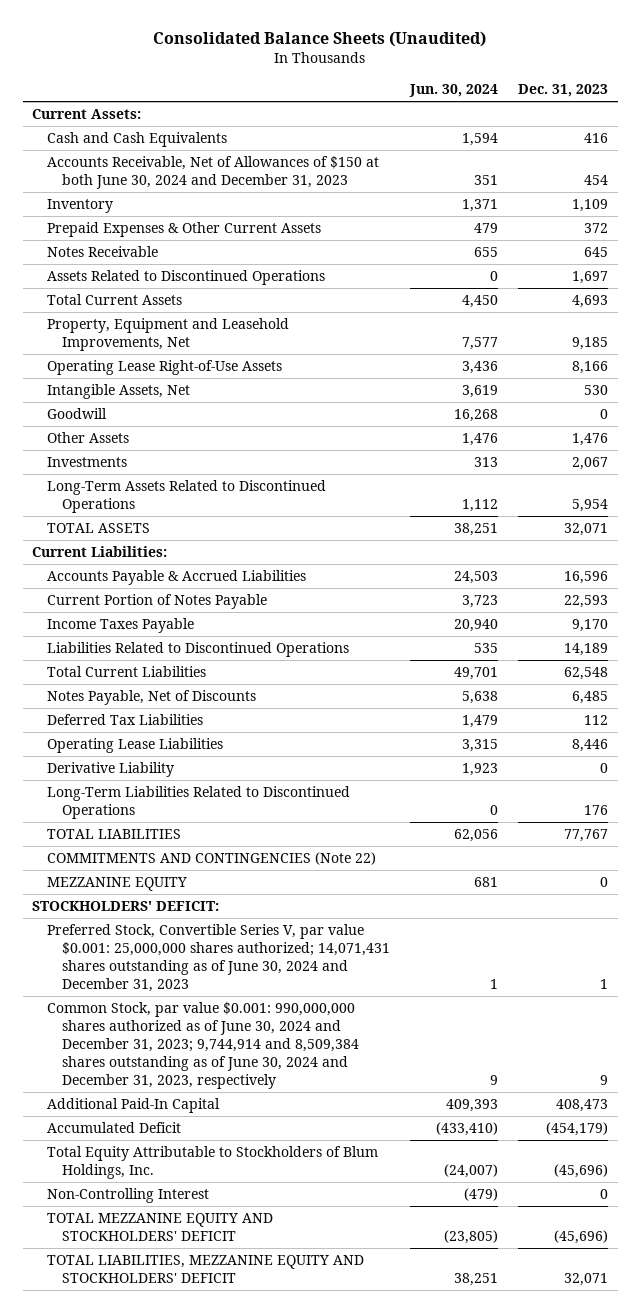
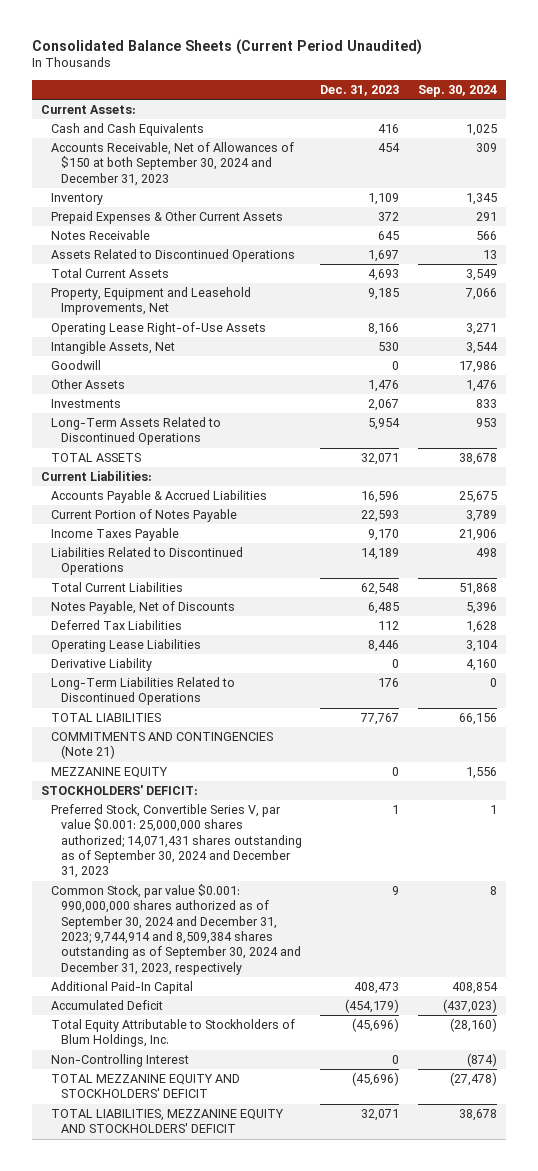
[153,31,487,48] Consolidated Balance Sheets (Unaudited) -> [31,38,422,55] Consolidated Balance Sheets (Current Period Unaudited)
[409,84,499,98] Jun. 30, 2024 -> none
none -> [417,84,497,97] Sep. 30, 2024
[47,155,380,189] Accounts Receivable, Net of Allowances of $150 at both June 30, 2024 and December 31, 2023 -> [50,142,294,186] Accounts Receivable, Net of Allowances of $150 at both September 30, 2024 and December 31, 2023
[47,851,377,865] COMMITMENTS AND CONTINGENCIES (Note 22) -> [50,732,273,760] COMMITMENTS AND CONTINGENCIES (Note 21)
[47,923,391,992] Preferred Stock, Convertible Series V, par value $0.001: 25,000,000 shares authorized; 14,071,431 shares outstanding as of June 30, 2024 and December 31, 2023 -> [50,804,302,879] Preferred Stock, Convertible Series V, par value $0.001: 25,000,000 shares authorized; 14,071,431 shares outstanding as of September 30, 2024 and December 31, 2023
[47,1001,360,1089] Common Stock, par value $0.001: 990,000,000 shares authorized as of June 30, 2024 and December 31, 2023; 9,744,914 and 8,509,384 shares outstanding as of June 30, 2024 and December 31, 2023, respectively -> [50,884,301,975] Common Stock, par value $0.001: 990,000,000 shares authorized as of September 30, 2024 and December 31, 2023; 9,744,914 and 8,509,384 shares outstanding as of September 30, 2024 and December 31, 2023, respectively

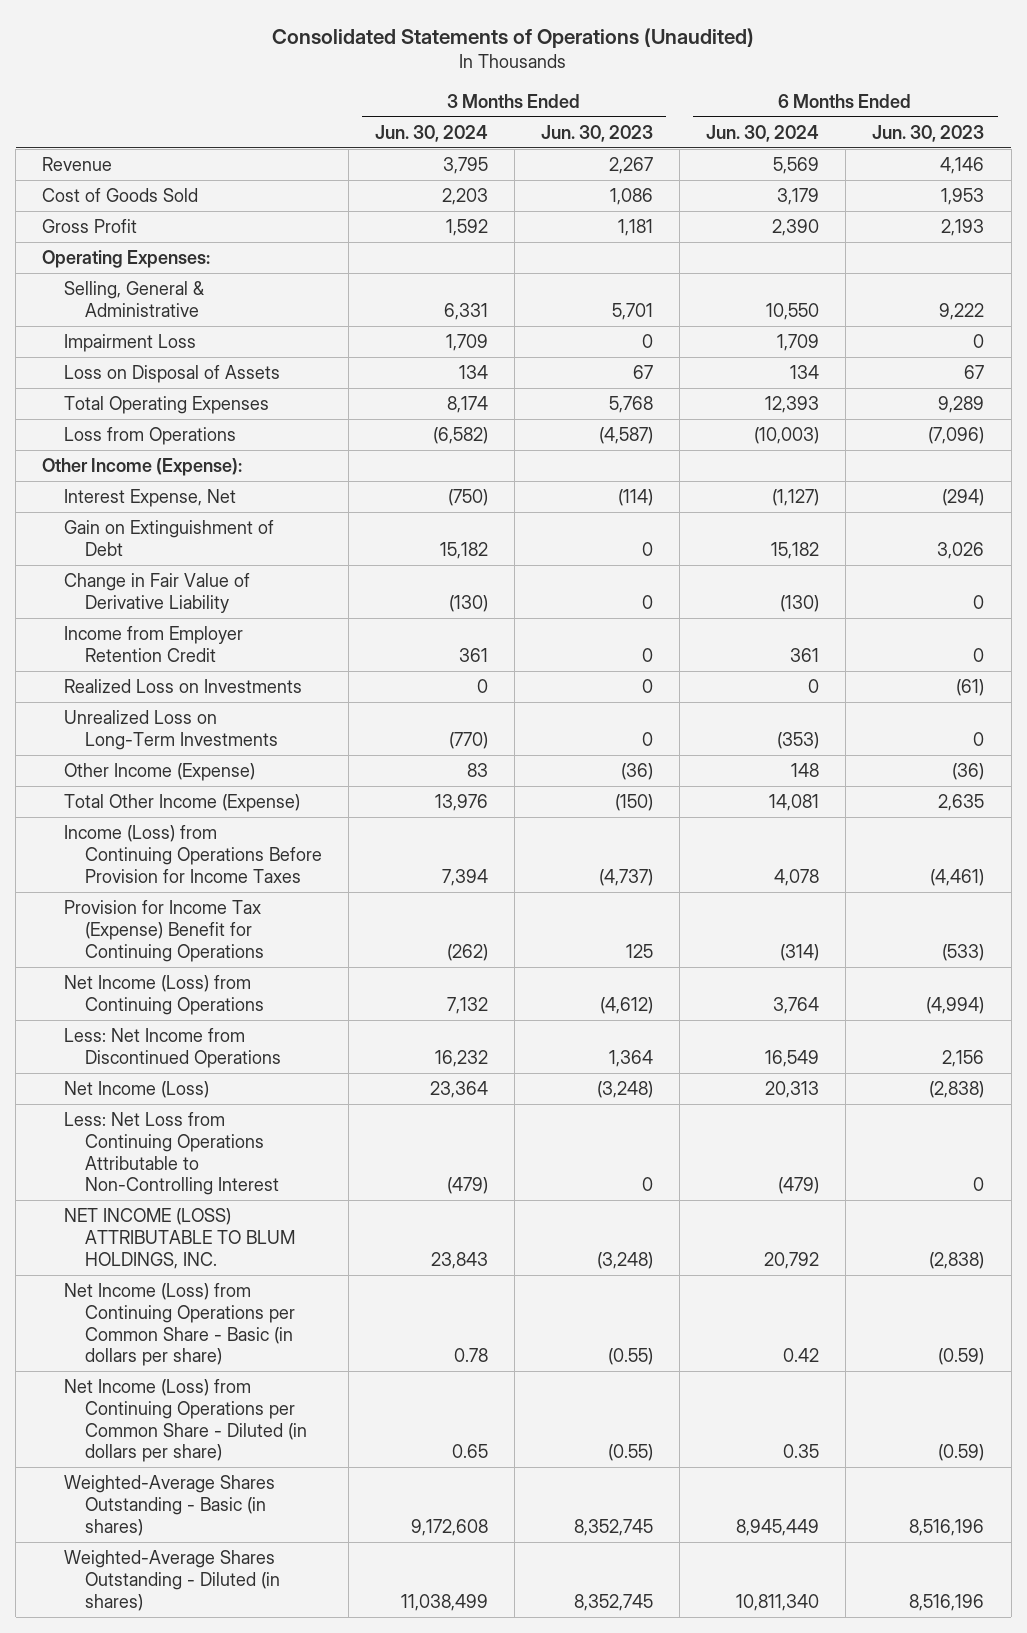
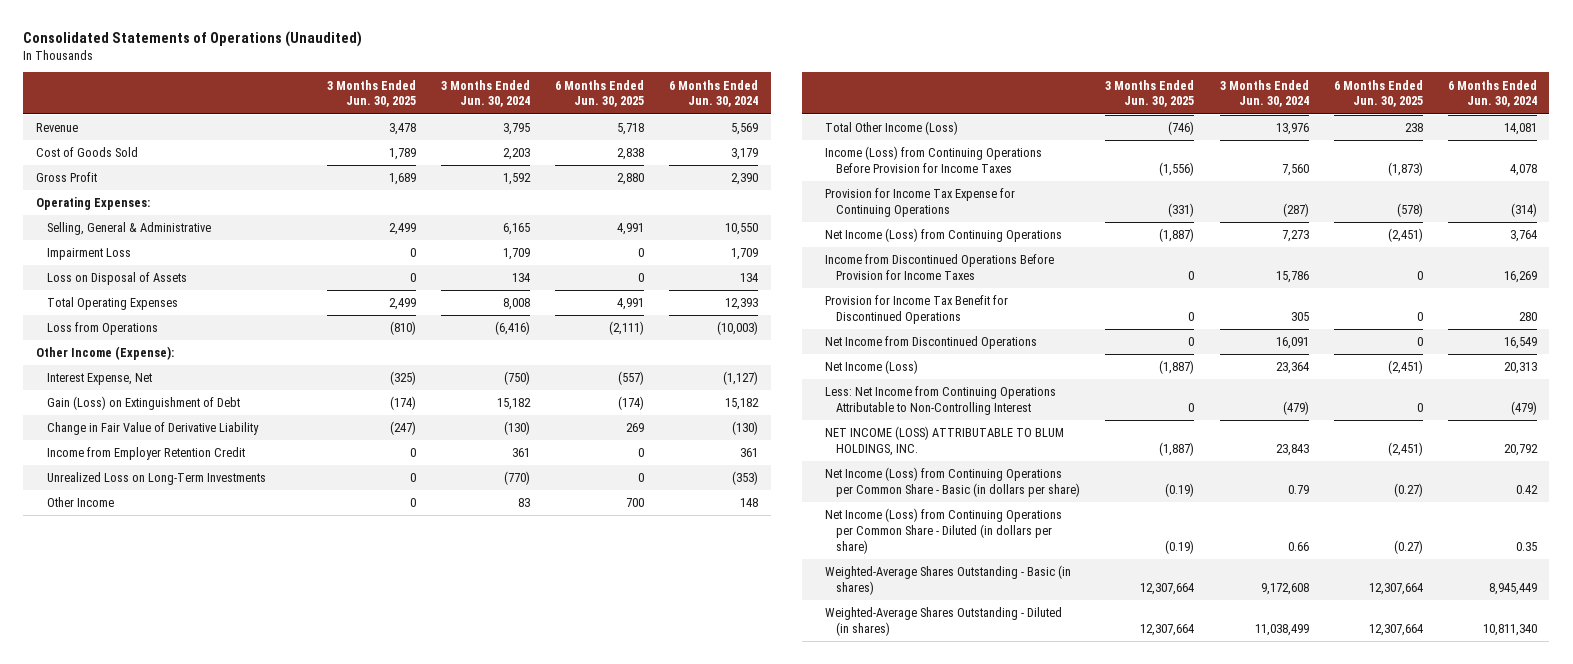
[541,124,654,142] Jun. 30, 2023 -> none
[872,124,985,142] Jun. 30, 2023 -> none
none -> [326,79,416,108] 3 Months Ended Jun. 30, 2025
none -> [554,79,644,108] 6 Months Ended Jun. 30, 2025
[443,302,488,320] 6,331 -> [502,223,530,236] 6,165
[446,396,488,414] 8,174 -> [502,298,530,311] 8,008
[432,427,488,445] (6,582) -> [494,321,530,336] (6,416)
[63,520,274,556] Gain on Extinguishment of Debt -> [46,396,240,411] Gain (Loss) on Extinguishment of Debt
[63,679,302,694] Realized Loss on Investments -> none
[63,763,255,782] Other Income (Expense) -> [46,497,114,508] Other Income
[63,794,300,813] Total Other Income (Expense) -> [825,121,959,136] Total Other Income (Loss)
[441,868,488,886] 7,394 -> [1281,163,1309,176] 7,560
[63,900,264,962] Provision for Income Tax (Expense) Benefit for Continuing Operations -> [825,188,1016,217] Provision for Income Tax Expense for Continuing Operations
[446,943,488,961] (262) -> [1282,202,1309,217] (287)
[446,996,488,1014] 7,132 -> [1281,230,1309,243] 7,273
none -> [825,254,1055,280] Income from Discontinued Operations Before Provision for Income Taxes
none -> [825,295,1009,324] Provision for Income Tax Benefit for Discontinued Operations
[63,1028,281,1068] Less: Net Income from Discontinued Operations -> [825,336,1038,350] Net Income from Discontinued Operations
[434,1049,488,1067] 16,232 -> [1275,337,1309,350] 16,091
[63,1112,279,1196] Less: Net Loss from Continuing Operations Attributable to Non-Controlling Interest -> [825,386,1057,415] Less: Net Income from Continuing Operations Attributable to Non-Controlling Interest
[453,1348,488,1363] 0.78 -> [1287,484,1309,494] 0.79
[451,1444,488,1459] 0.65 -> [1287,541,1309,551] 0.66

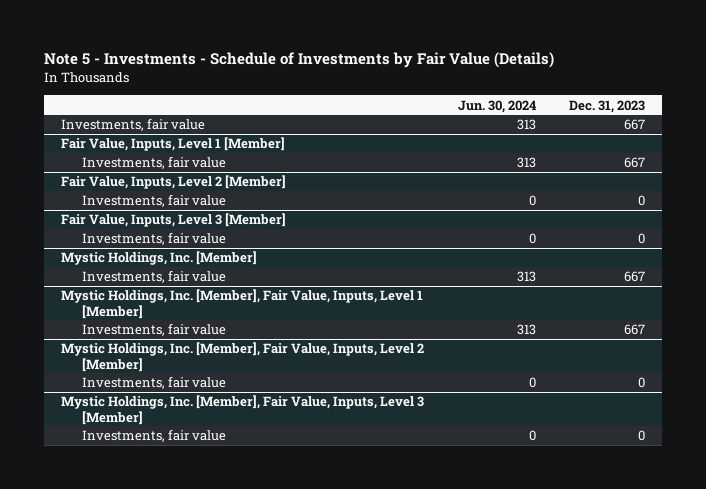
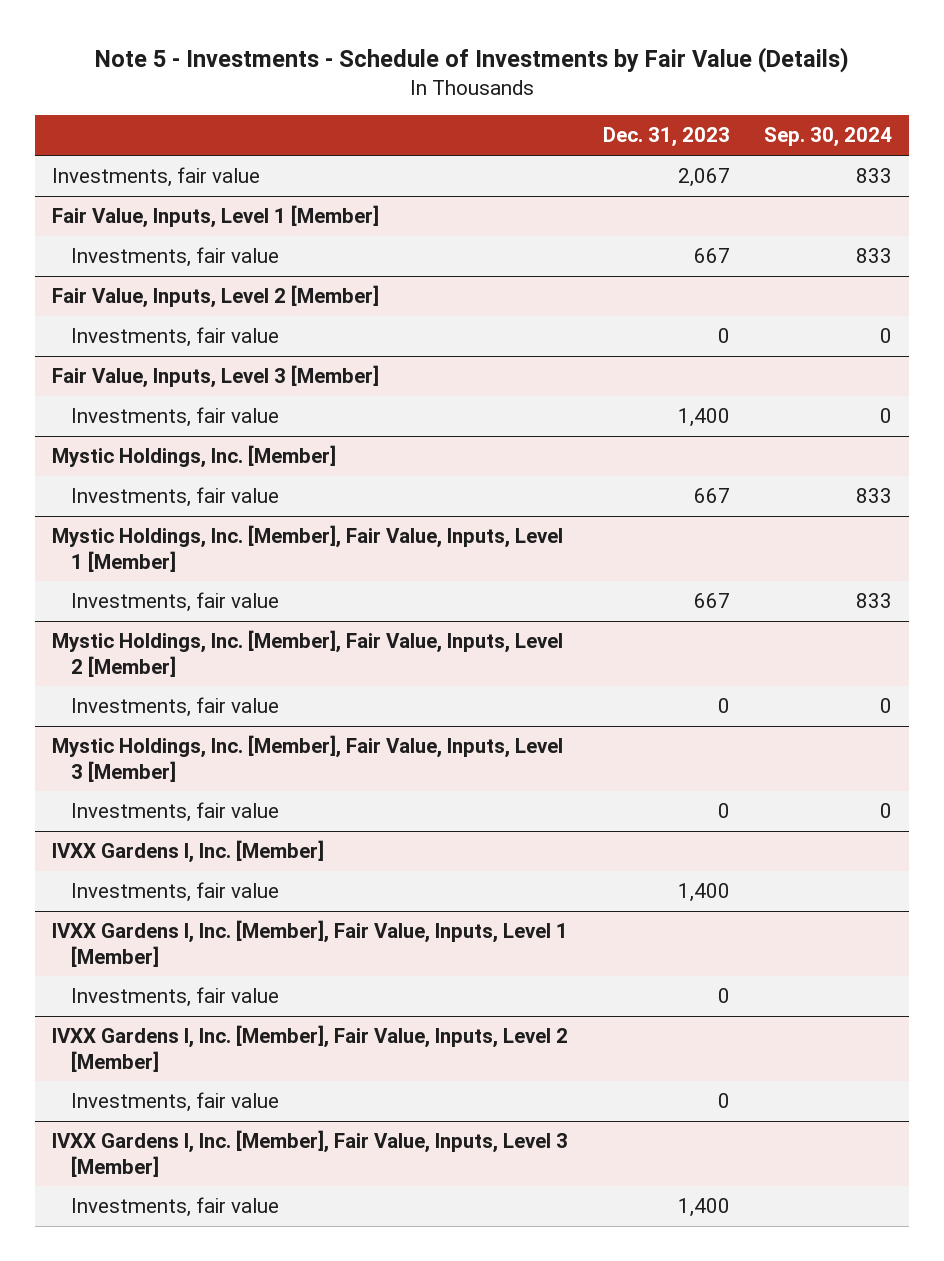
[457,99,536,113] Jun. 30, 2024 -> none
none -> [763,127,892,148] Sep. 30, 2024
[624,119,646,131] 667 -> [677,168,730,188] 2,067
[638,233,646,245] 0 -> [677,408,730,428] 1,400
none -> [52,840,325,864] IVXX Gardens I, Inc. [Member]
none -> [71,882,280,903] Investments, fair value
none -> [52,920,569,967] IVXX Gardens I, Inc. [Member], Fair Value, Inputs, Level 1 [Member]
none -> [71,987,280,1008] Investments, fair value
none -> [52,1025,569,1072] IVXX Gardens I, Inc. [Member], Fair Value, Inputs, Level 2 [Member]
none -> [71,1092,280,1113] Investments, fair value
none -> [52,1130,569,1177] IVXX Gardens I, Inc. [Member], Fair Value, Inputs, Level 3 [Member]
none -> [71,1197,280,1218] Investments, fair value

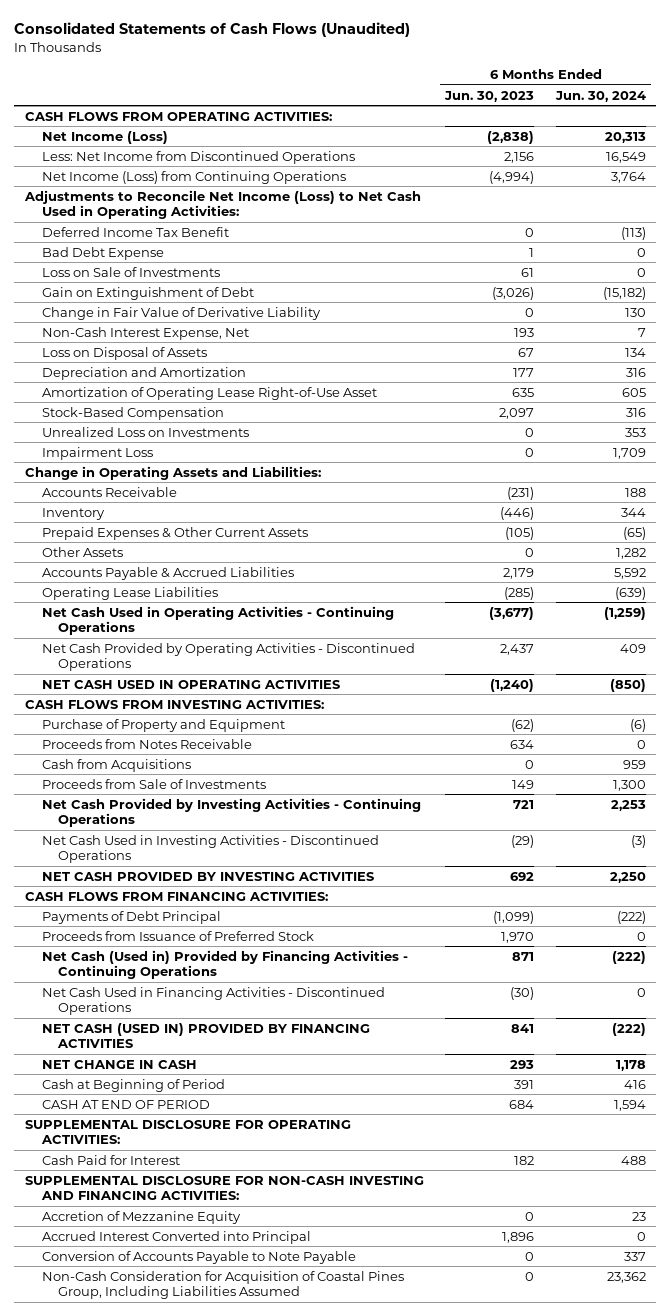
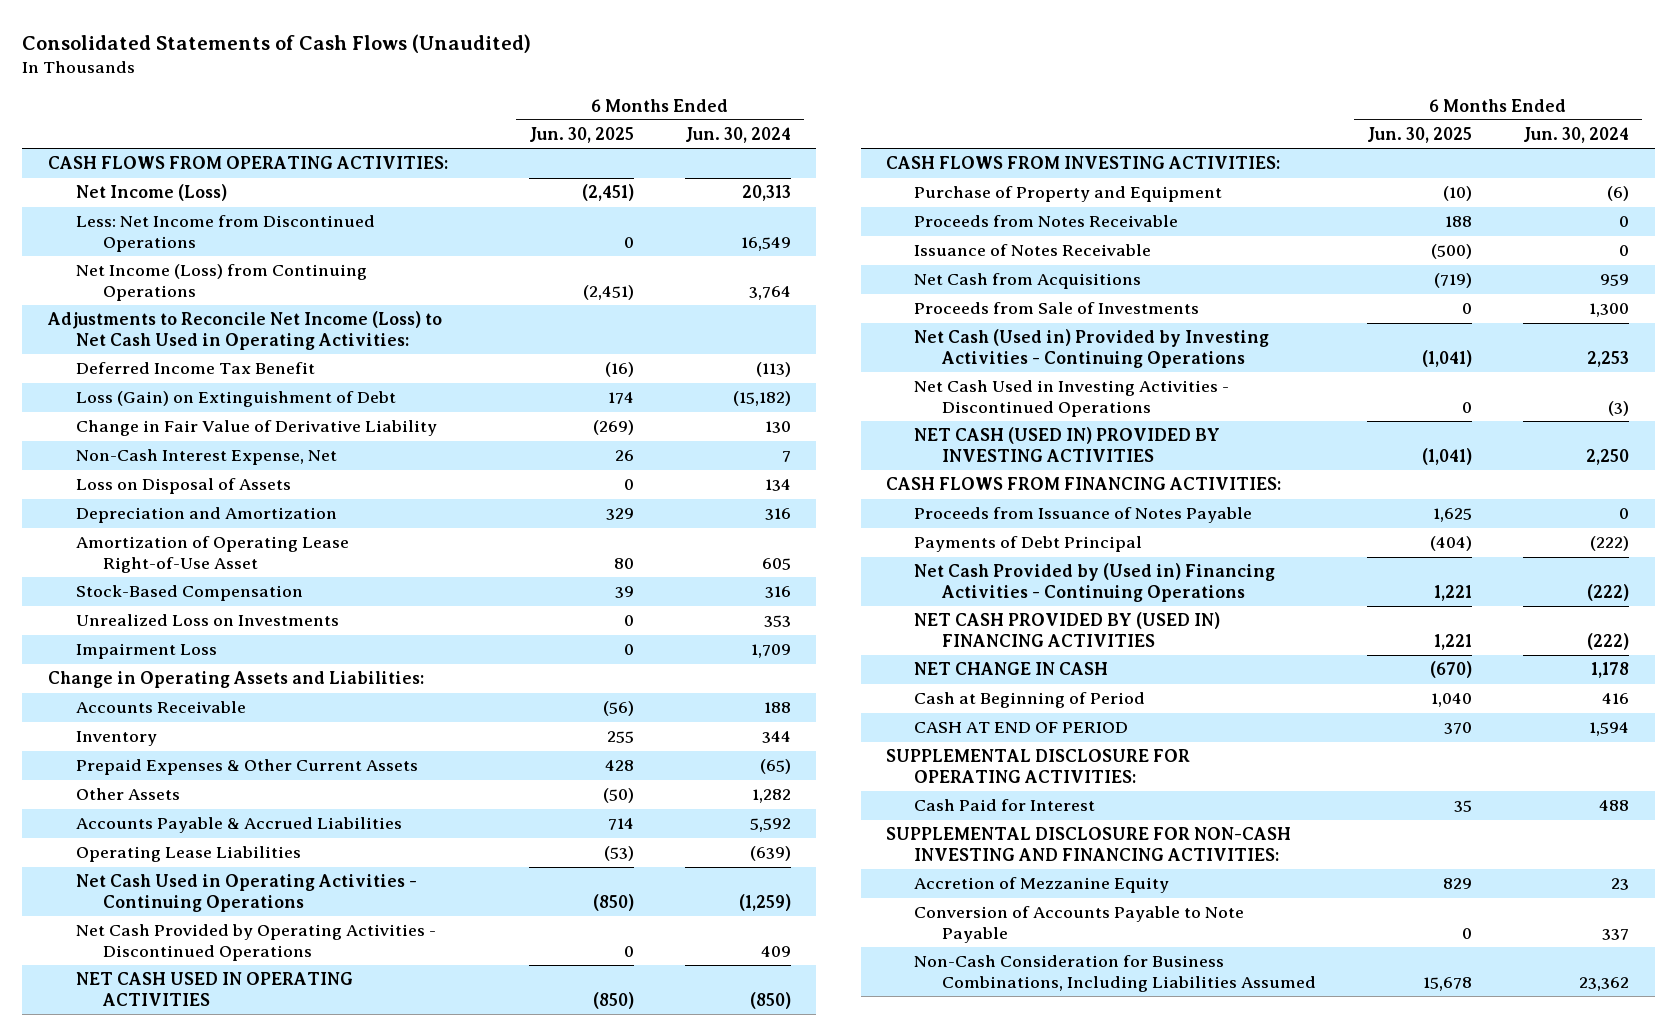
[444,90,535,102] Jun. 30, 2023 -> none
none -> [528,127,634,144] Jun. 30, 2025
[41,246,164,260] Bad Debt Expense -> none
[41,266,220,277] Loss on Sale of Investments -> none
[41,286,254,300] Gain on Extinguishment of Debt -> [75,391,396,408] Loss (Gain) on Extinguishment of Debt
none -> [914,244,1152,257] Issuance of Notes Receivable
[41,758,191,772] Cash from Acquisitions -> [914,273,1142,290] Net Cash from Acquisitions
[41,797,421,828] Net Cash Provided by Investing Activities - Continuing Operations -> [914,329,1270,369] Net Cash (Used in) Provided by Investing Activities - Continuing Operations
[41,871,374,881] NET CASH PROVIDED BY INVESTING ACTIVITIES -> [914,427,1221,463] NET CASH (USED IN) PROVIDED BY INVESTING ACTIVITIES
none -> [914,507,1253,524] Proceeds from Issuance of Notes Payable
[41,930,314,941] Proceeds from Issuance of Preferred Stock -> none
[41,986,385,1016] Net Cash Used in Financing Activities - Discontinued Operations -> none
[41,949,408,980] Net Cash (Used in) Provided by Financing Activities - Continuing Operations -> [914,563,1276,603] Net Cash Provided by (Used in) Financing Activities - Continuing Operations
[41,1022,370,1049] NET CASH (USED IN) PROVIDED BY FINANCING ACTIVITIES -> [914,612,1221,648] NET CASH PROVIDED BY (USED IN) FINANCING ACTIVITIES
[41,1230,311,1244] Accrued Interest Converted into Principal -> none
[41,1270,404,1300] Non-Cash Consideration for Acquisition of Coastal Pines Group, Including Liabilities Assumed -> [914,955,1317,993] Non-Cash Consideration for Business Combinations, Including Liabilities Assumed

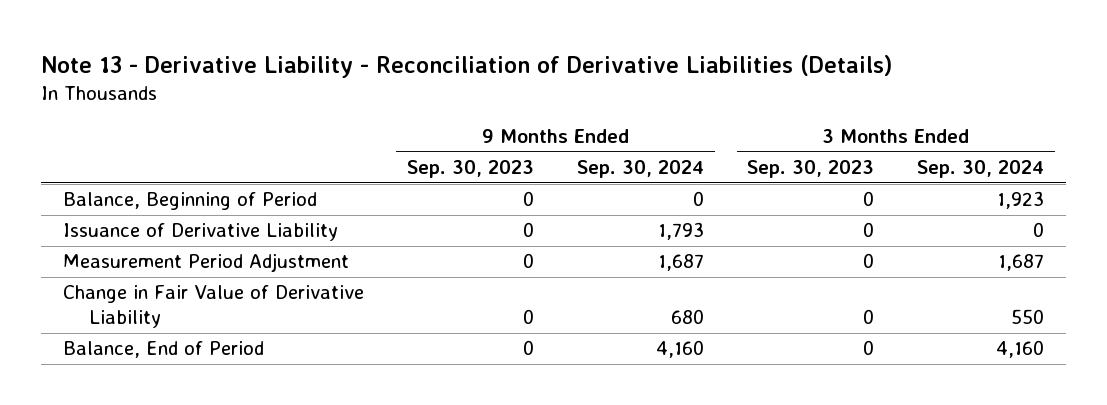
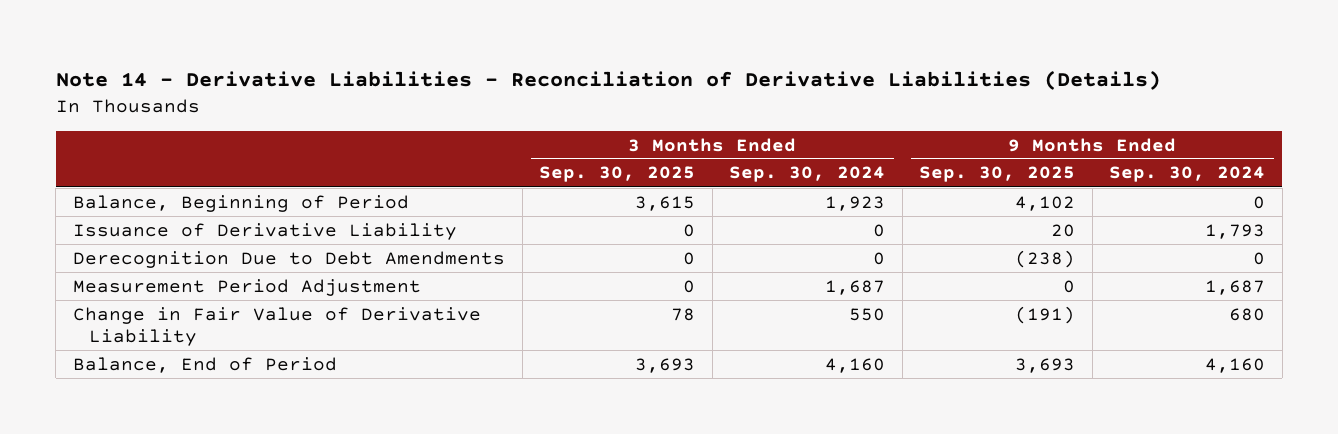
[41,54,893,78] Note 13 - Derivative Liability - Reconciliation of Derivative Liabilities (Details) -> [55,69,1161,90] Note 14 - Derivative Liabilities - Reconciliation of Derivative Liabilities (Details)
[406,159,534,178] Sep. 30, 2023 -> none
[747,159,875,178] Sep. 30, 2023 -> none
none -> [539,166,696,183] Sep. 30, 2025
none -> [919,166,1076,183] Sep. 30, 2025
none -> [72,250,505,268] Derecognition Due to Debt Amendments

